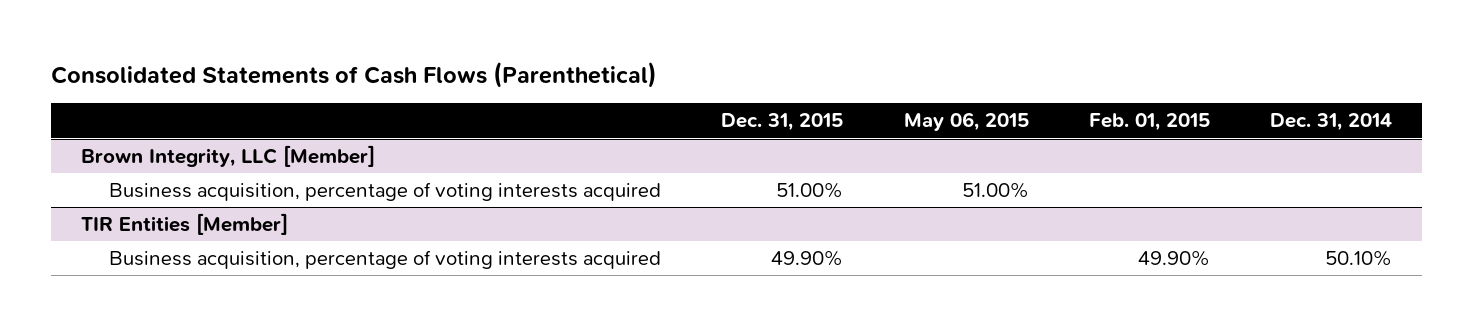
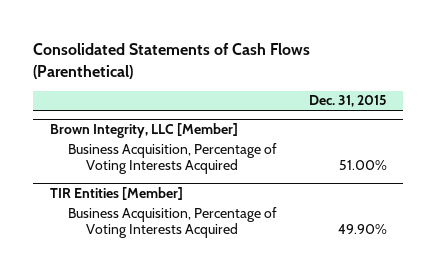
[903,112,1029,132] May 06, 2015 -> none
[1088,113,1210,132] Feb. 01, 2015 -> none
[1270,113,1393,132] Dec. 31, 2014 -> none
[109,182,662,202] Business acquisition, percentage of voting interests acquired -> [67,142,277,175] Business Acquisition, Percentage of Voting Interests Acquired
[109,250,662,270] Business acquisition, percentage of voting interests acquired -> [67,206,277,239] Business Acquisition, Percentage of Voting Interests Acquired

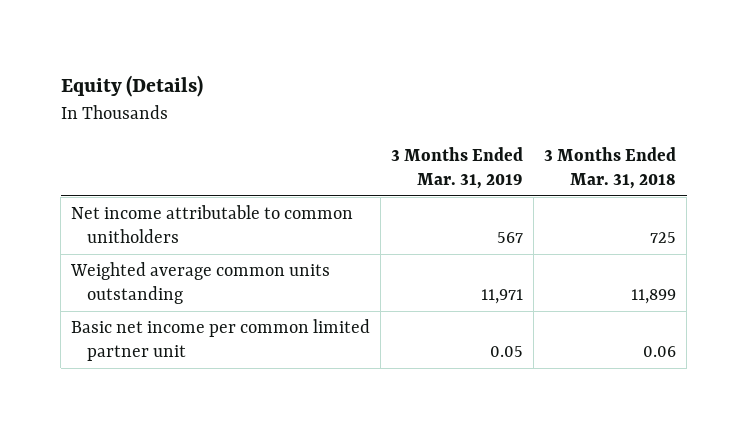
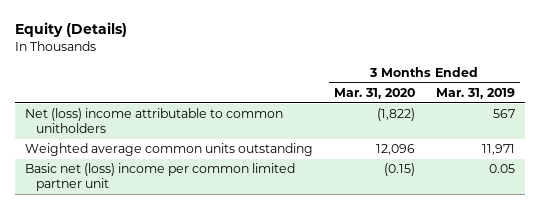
[544,147,677,189] 3 Months Ended Mar. 31, 2018 -> none
none -> [333,88,415,100] Mar. 31, 2020
[71,205,354,243] Net income attributable to common unitholders -> [25,108,284,134] Net (loss) income attributable to common unitholders
[71,319,371,361] Basic net income per common limited partner unit -> [25,163,296,192] Basic net (loss) income per common limited partner unit

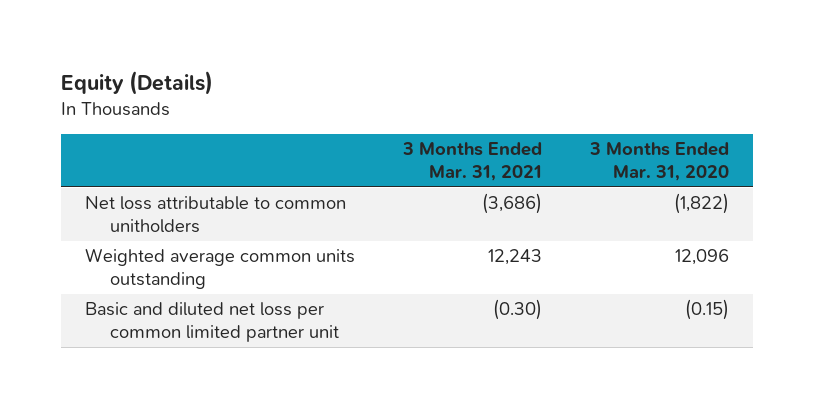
[435,88,515,100] Mar. 31, 2019 -> none
none -> [401,142,542,181] 3 Months Ended Mar. 31, 2021
[25,108,284,134] Net (loss) income attributable to common unitholders -> [85,196,347,233] Net loss attributable to common unitholders
[25,163,296,192] Basic net (loss) income per common limited partner unit -> [85,302,340,342] Basic and diluted net loss per common limited partner unit

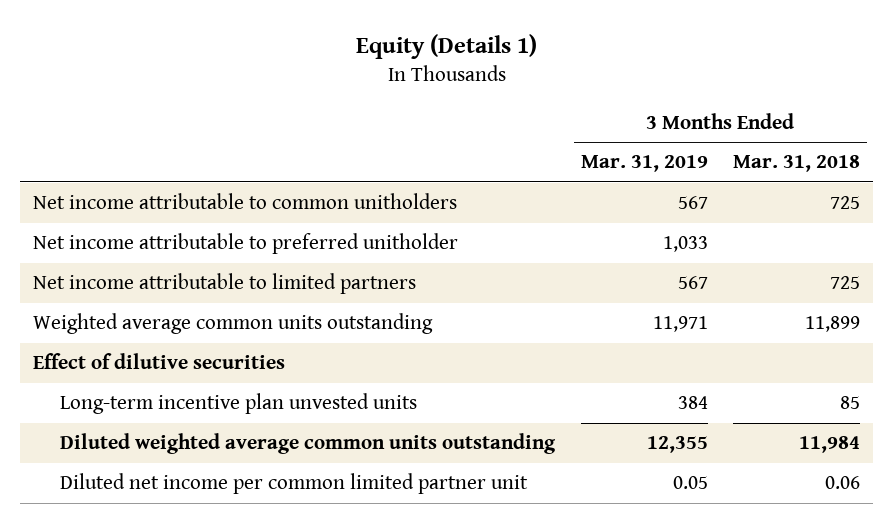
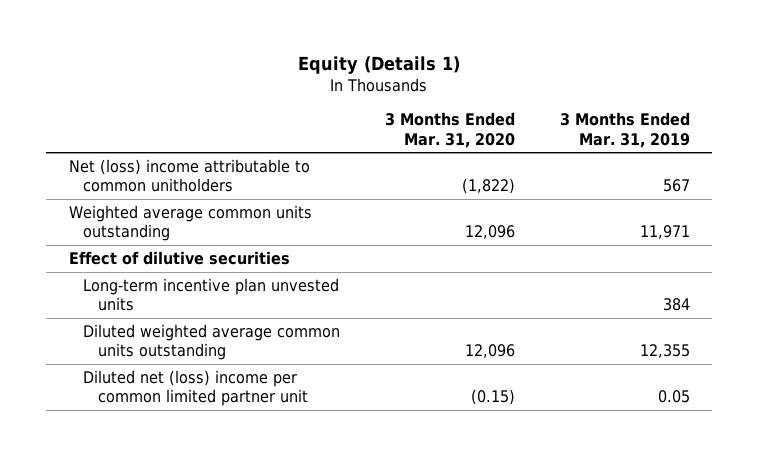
[733,155,861,173] Mar. 31, 2018 -> none
none -> [385,112,516,148] 3 Months Ended Mar. 31, 2020
[33,233,459,255] Net income attributable to preferred unitholder -> none
[33,273,417,295] Net income attributable to limited partners -> none
[33,193,458,210] Net income attributable to common unitholders -> [68,158,310,193] Net (loss) income attributable to common unitholders
[60,473,529,495] Diluted net income per common limited partner unit -> [83,369,309,407] Diluted net (loss) income per common limited partner unit

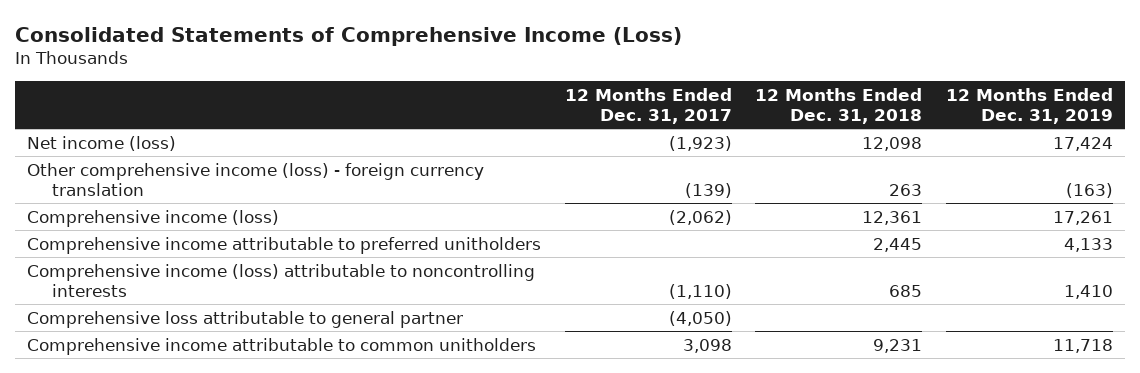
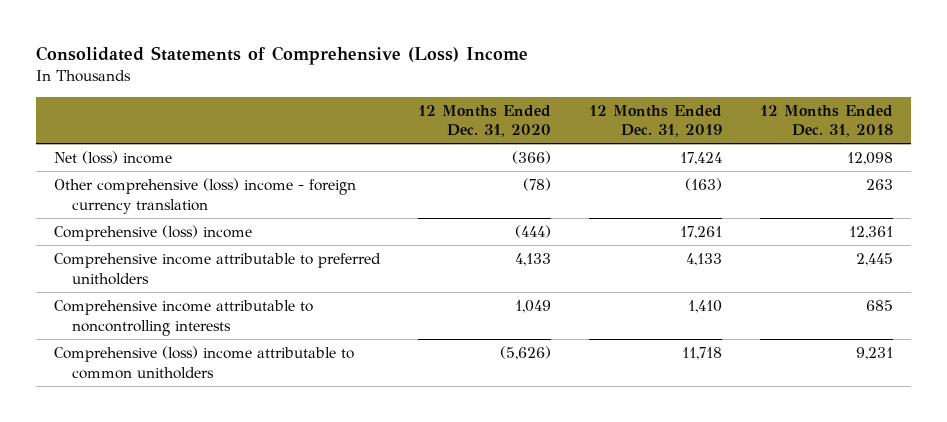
[15,26,683,46] Consolidated Statements of Comprehensive Income (Loss) -> [35,45,528,65] Consolidated Statements of Comprehensive (Loss) Income
[564,87,732,124] 12 Months Ended Dec. 31, 2017 -> none
none -> [418,104,552,138] 12 Months Ended Dec. 31, 2020
[27,135,177,151] Net income (loss) -> [54,150,173,164] Net (loss) income
[27,162,485,196] Other comprehensive income (loss) - foreign currency translation -> [54,177,357,214] Other comprehensive (loss) income - foreign currency translation
[27,209,280,227] Comprehensive income (loss) -> [54,224,253,241] Comprehensive (loss) income
[27,310,464,328] Comprehensive loss attributable to general partner -> none
[27,263,536,297] Comprehensive income (loss) attributable to noncontrolling interests -> [54,299,314,336] Comprehensive income attributable to noncontrolling interests
[27,337,537,355] Comprehensive income attributable to common unitholders -> [54,345,355,379] Comprehensive (loss) income attributable to common unitholders

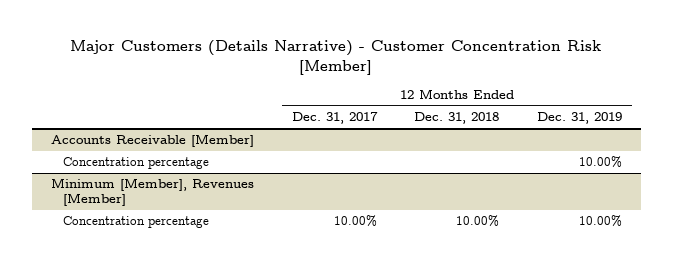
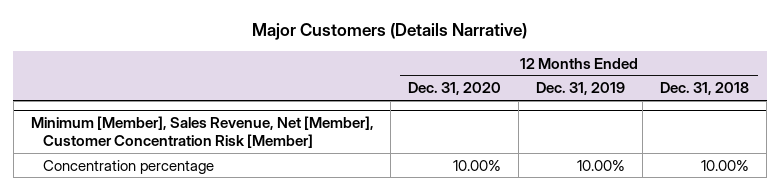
[70,40,602,75] Major Customers (Details Narrative) - Customer Concentration Risk [Member] -> [251,23,527,41] Major Customers (Details Narrative)
[291,112,378,125] Dec. 31, 2017 -> none
none -> [408,82,502,96] Dec. 31, 2020
[50,134,254,148] Accounts Receivable [Member] -> none
[62,157,209,170] Concentration percentage -> none
[50,178,254,207] Minimum [Member], Revenues [Member] -> none
none -> [30,115,374,149] Minimum [Member], Sales Revenue, Net [Member], Customer Concentration Risk [Member]

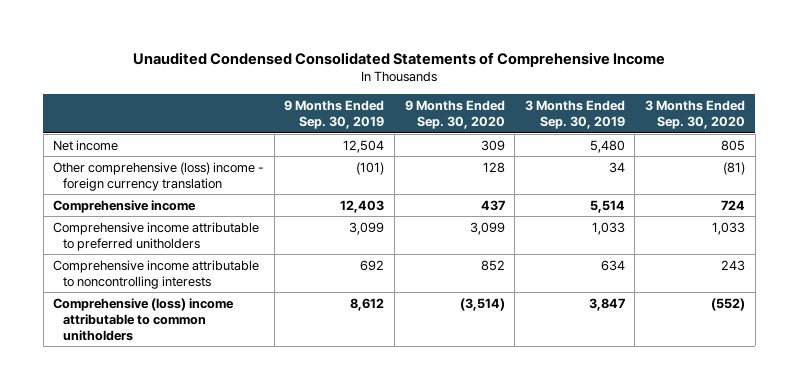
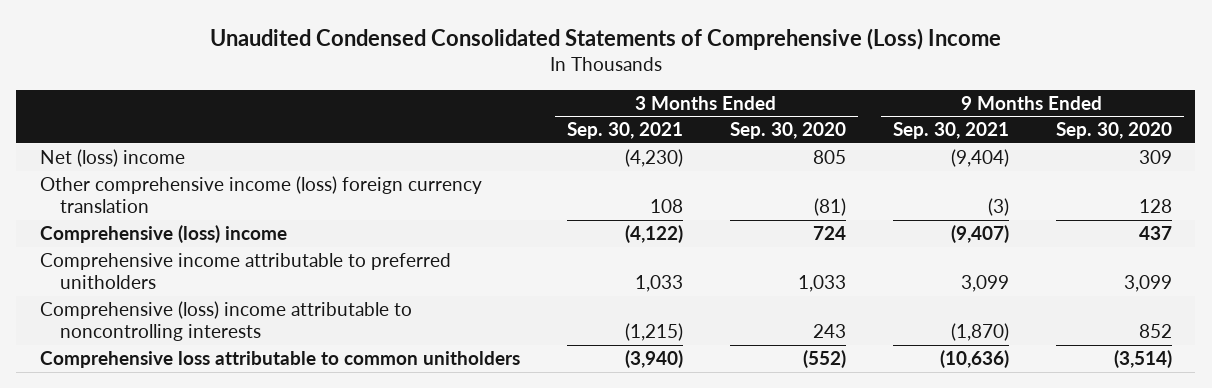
[133,51,666,67] Unaudited Condensed Consolidated Statements of Comprehensive Income -> [209,27,1001,50] Unaudited Condensed Consolidated Statements of Comprehensive (Loss) Income
[284,100,385,129] 9 Months Ended Sep. 30, 2019 -> none
[524,100,625,129] 3 Months Ended Sep. 30, 2019 -> none
none -> [566,122,683,140] Sep. 30, 2021
none -> [892,122,1009,140] Sep. 30, 2021
[53,139,119,151] Net income -> [39,149,185,168] Net (loss) income
[53,161,265,191] Other comprehensive (loss) income - foreign currency translation -> [39,176,482,214] Other comprehensive income (loss) foreign currency translation
[53,199,197,213] Comprehensive income -> [39,225,287,244] Comprehensive (loss) income
[53,259,260,289] Comprehensive income attributable to noncontrolling interests -> [39,301,412,342] Comprehensive (loss) income attributable to noncontrolling interests
[53,297,235,341] Comprehensive (loss) income attributable to common unitholders -> [39,351,520,369] Comprehensive loss attributable to common unitholders

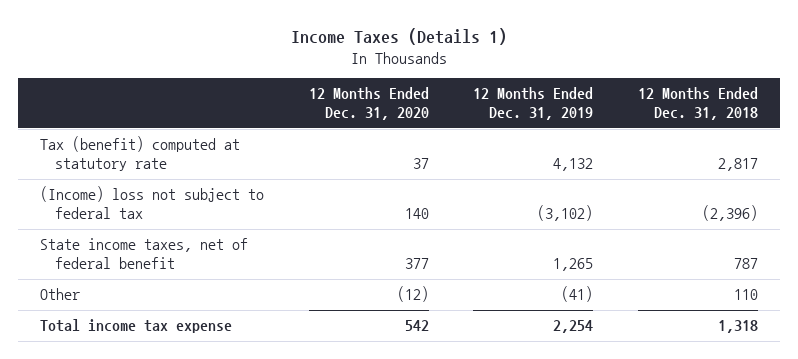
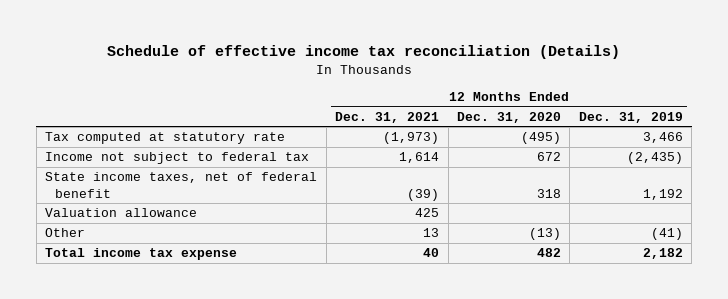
[290,27,507,45] Income Taxes (Details 1) -> [107,45,621,60] Schedule of effective income tax reconciliation (Details)
[637,87,758,121] 12 Months Ended Dec. 31, 2018 -> none
none -> [335,111,440,123] Dec. 31, 2021
[40,136,241,172] Tax (benefit) computed at statutory rate -> [45,132,286,145] Tax computed at statutory rate
[412,158,429,170] 37 -> [521,132,562,145] (495)
[553,158,594,172] 4,132 -> [642,132,683,144] 3,466
[40,186,265,220] (Income) loss not subject to federal tax -> [45,152,310,165] Income not subject to federal tax
[404,208,429,220] 140 -> [537,152,562,162] 672
[537,205,594,222] (3,102) -> [626,152,683,165] (2,435)
[404,258,429,270] 377 -> [537,188,562,198] 318
[553,258,594,272] 1,265 -> [642,188,683,200] 1,192
none -> [45,208,198,218] Valuation allowance
[396,286,429,303] (12) -> [529,228,562,241] (13)
[404,320,429,332] 542 -> [537,248,562,258] 482
[553,320,594,334] 2,254 -> [642,248,683,260] 2,182

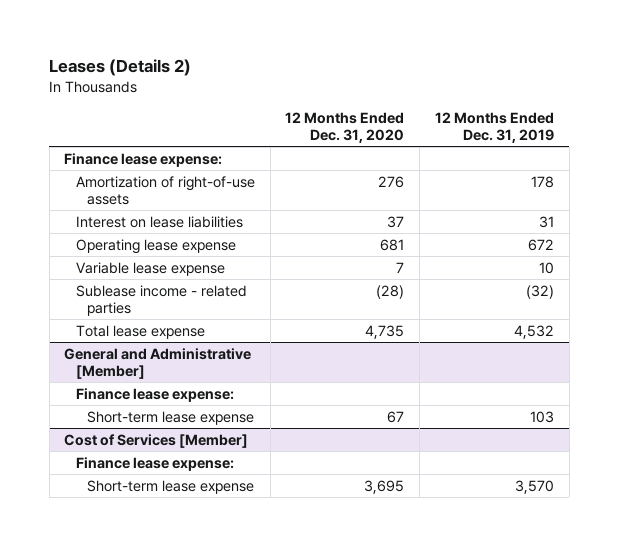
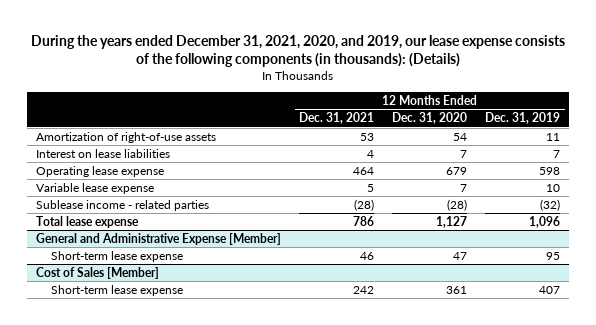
[49,58,192,76] Leases (Details 2) -> [31,34,566,68] During the years ended December 31, 2021, 2020, and 2019, our lease expense consists of the following components (in thousands): (Details)
none -> [299,112,375,125] Dec. 31, 2021
[64,152,223,167] Finance lease expense: -> none
[378,175,405,188] 276 -> [453,132,468,141] 54
[530,175,554,188] 178 -> [546,132,561,141] 11
[387,215,405,228] 37 -> [460,149,468,158] 7
[538,215,554,228] 31 -> [553,149,561,158] 7
[380,238,405,251] 681 -> [446,166,468,175] 679
[527,238,554,251] 672 -> [539,166,561,175] 598
[75,387,234,402] Finance lease expense: -> none
[75,456,234,471] Finance lease expense: -> none
[365,324,405,339] 4,735 -> [436,215,468,228] 1,127
[513,324,554,339] 4,532 -> [529,215,561,228] 1,096
[64,347,252,379] General and Administrative [Member] -> [36,232,282,245] General and Administrative Expense [Member]
[387,410,405,423] 67 -> [453,251,468,260] 47
[529,410,554,423] 103 -> [546,251,561,260] 95
[64,433,249,448] Cost of Services [Member] -> [36,266,160,279] Cost of Sales [Member]
[364,479,405,494] 3,695 -> [446,285,468,294] 361
[514,479,554,494] 3,570 -> [539,285,561,294] 407

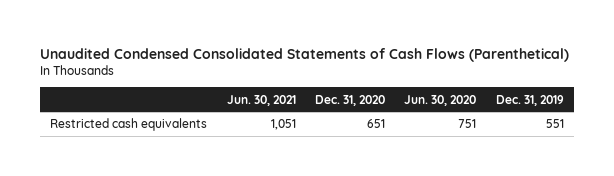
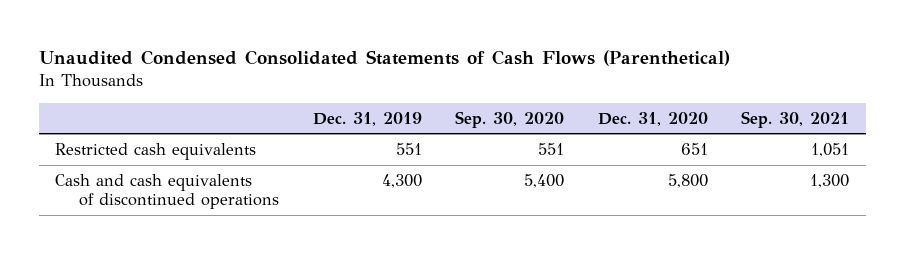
[226,94,296,106] Jun. 30, 2021 -> none
[404,94,477,106] Jun. 30, 2020 -> none
none -> [455,110,565,128] Sep. 30, 2020
none -> [741,110,850,128] Sep. 30, 2021
none -> [55,173,280,210] Cash and cash equivalents of discontinued operations

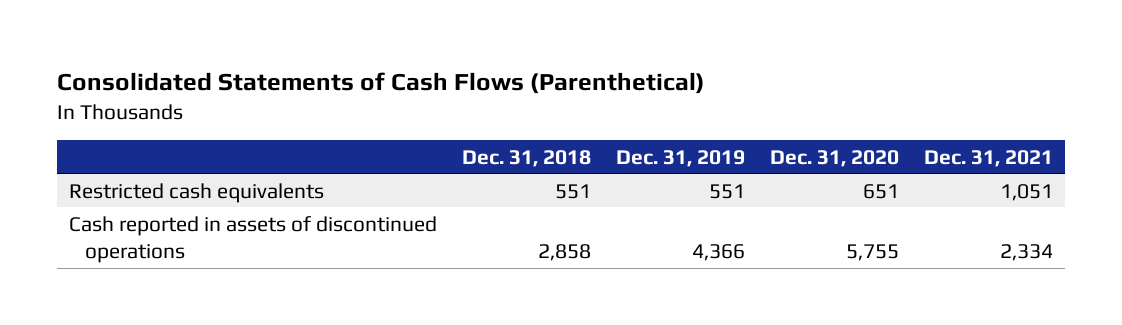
[38,50,730,67] Unaudited Condensed Consolidated Statements of Cash Flows (Parenthetical) -> [57,72,706,95] Consolidated Statements of Cash Flows (Parenthetical)
[455,110,565,128] Sep. 30, 2020 -> none
[741,110,850,128] Sep. 30, 2021 -> none
none -> [462,149,592,167] Dec. 31, 2018
none -> [923,149,1053,167] Dec. 31, 2021
[55,173,280,210] Cash and cash equivalents of discontinued operations -> [69,215,438,263] Cash reported in assets of discontinued operations
[381,173,422,188] 4,300 -> [691,243,745,261] 4,366
[667,173,708,188] 5,800 -> [845,243,899,261] 5,755

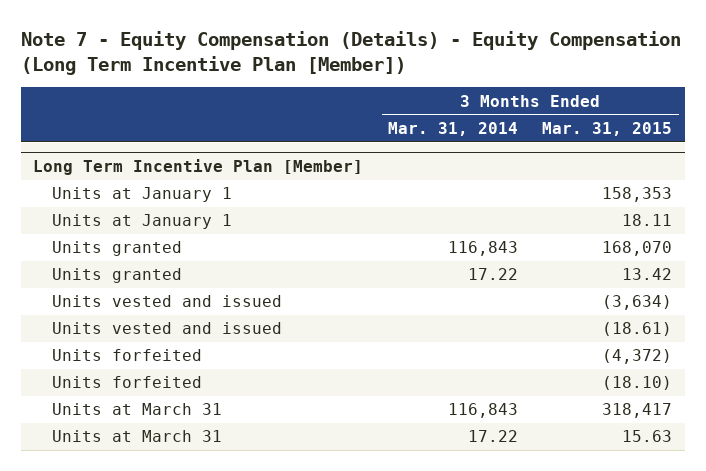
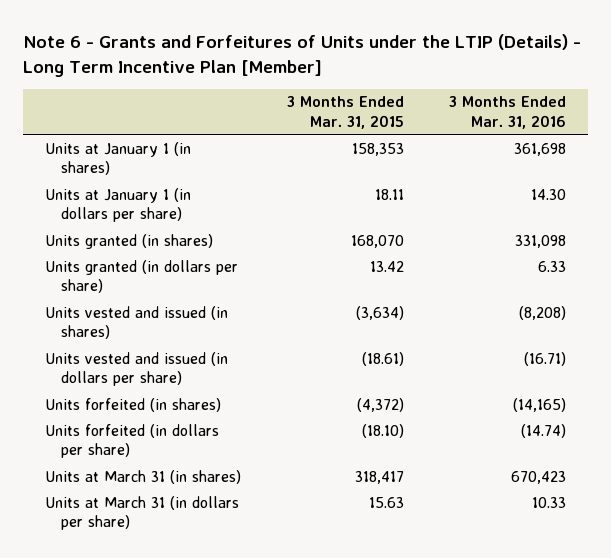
[20,30,681,76] Note 7 - Equity Compensation (Details) - Equity Compensation (Long Term Incentive Plan [Member]) -> [22,33,581,77] Note 6 - Grants and Forfeitures of Units under the LTIP (Details) - Long Term Incentive Plan [Member]
[387,121,518,136] Mar. 31, 2014 -> none
none -> [448,96,566,129] 3 Months Ended Mar. 31, 2016
[33,158,364,175] Long Term Incentive Plan [Member] -> none
[51,187,232,203] Units at January 1 -> [45,141,192,175] Units at January 1 (in shares)
[51,214,232,230] Units at January 1 -> [45,187,192,222] Units at January 1 (in dollars per share)
[51,241,182,257] Units granted -> [45,233,214,249] Units granted (in shares)
[51,268,182,284] Units granted -> [45,259,239,293] Units granted (in dollars per share)
[51,295,282,308] Units vested and issued -> [45,305,229,339] Units vested and issued (in shares)
[51,322,282,335] Units vested and issued -> [45,351,229,386] Units vested and issued (in dollars per share)
[51,349,202,362] Units forfeited -> [45,397,222,412] Units forfeited (in shares)
[51,376,202,389] Units forfeited -> [45,423,220,458] Units forfeited (in dollars per share)
[51,403,222,416] Units at March 31 -> [45,469,242,484] Units at March 31 (in shares)
[51,430,222,443] Units at March 31 -> [45,495,240,530] Units at March 31 (in dollars per share)

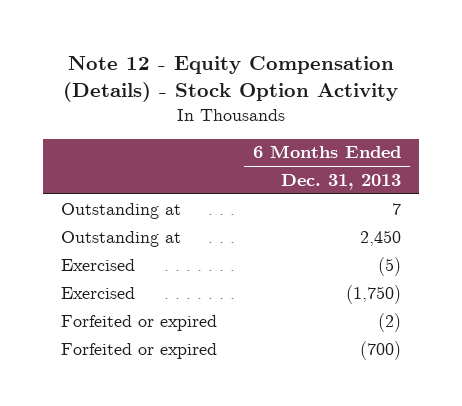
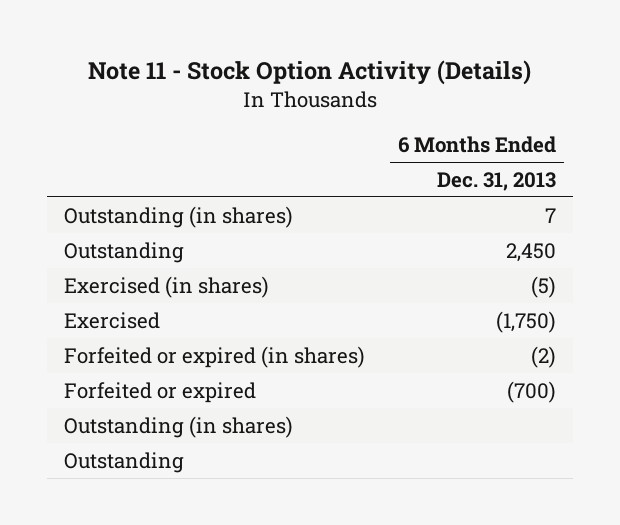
[63,56,399,103] Note 12 - Equity Compensation (Details) - Stock Option Activity -> [87,59,531,85] Note 11 - Stock Option Activity (Details)
[61,202,182,219] Outstanding at -> [63,205,293,228] Outstanding (in shares)
[61,230,182,247] Outstanding at -> [63,241,184,263] Outstanding
[61,258,136,271] Exercised -> [63,275,269,298] Exercised (in shares)
[61,314,218,331] Forfeited or expired -> [63,345,365,368] Forfeited or expired (in shares)
none -> [63,415,293,438] Outstanding (in shares)
none -> [63,451,184,473] Outstanding

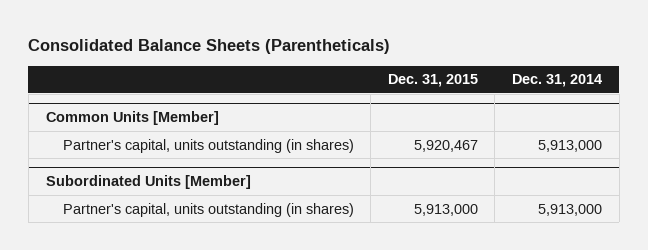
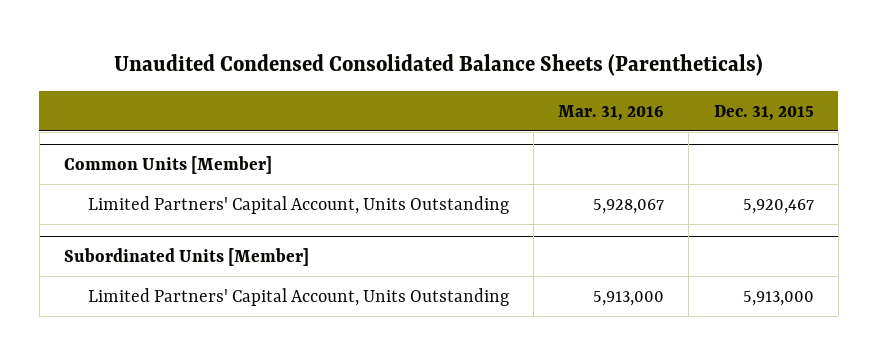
[28,38,391,54] Consolidated Balance Sheets (Parentheticals) -> [113,53,763,76] Unaudited Condensed Consolidated Balance Sheets (Parentheticals)
[512,74,603,88] Dec. 31, 2014 -> none
none -> [558,104,665,121] Mar. 31, 2016
[62,138,354,153] Partner's capital, units outstanding (in shares) -> [88,195,510,214] Limited Partners' Capital Account, Units Outstanding
[62,202,354,217] Partner's capital, units outstanding (in shares) -> [88,287,510,306] Limited Partners' Capital Account, Units Outstanding

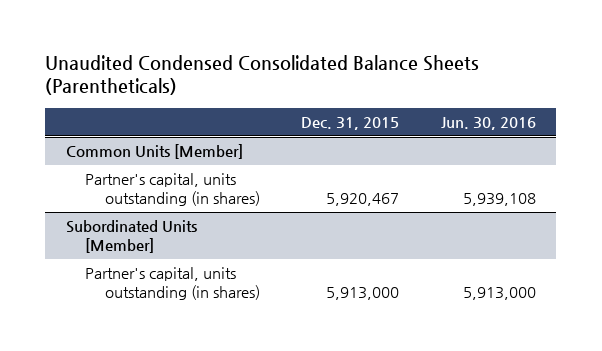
[558,104,665,121] Mar. 31, 2016 -> none
none -> [440,116,536,130] Jun. 30, 2016
[88,195,510,214] Limited Partners' Capital Account, Units Outstanding -> [85,173,260,206] Partner's capital, units outstanding (in shares)
[88,287,510,306] Limited Partners' Capital Account, Units Outstanding -> [85,267,260,300] Partner's capital, units outstanding (in shares)

